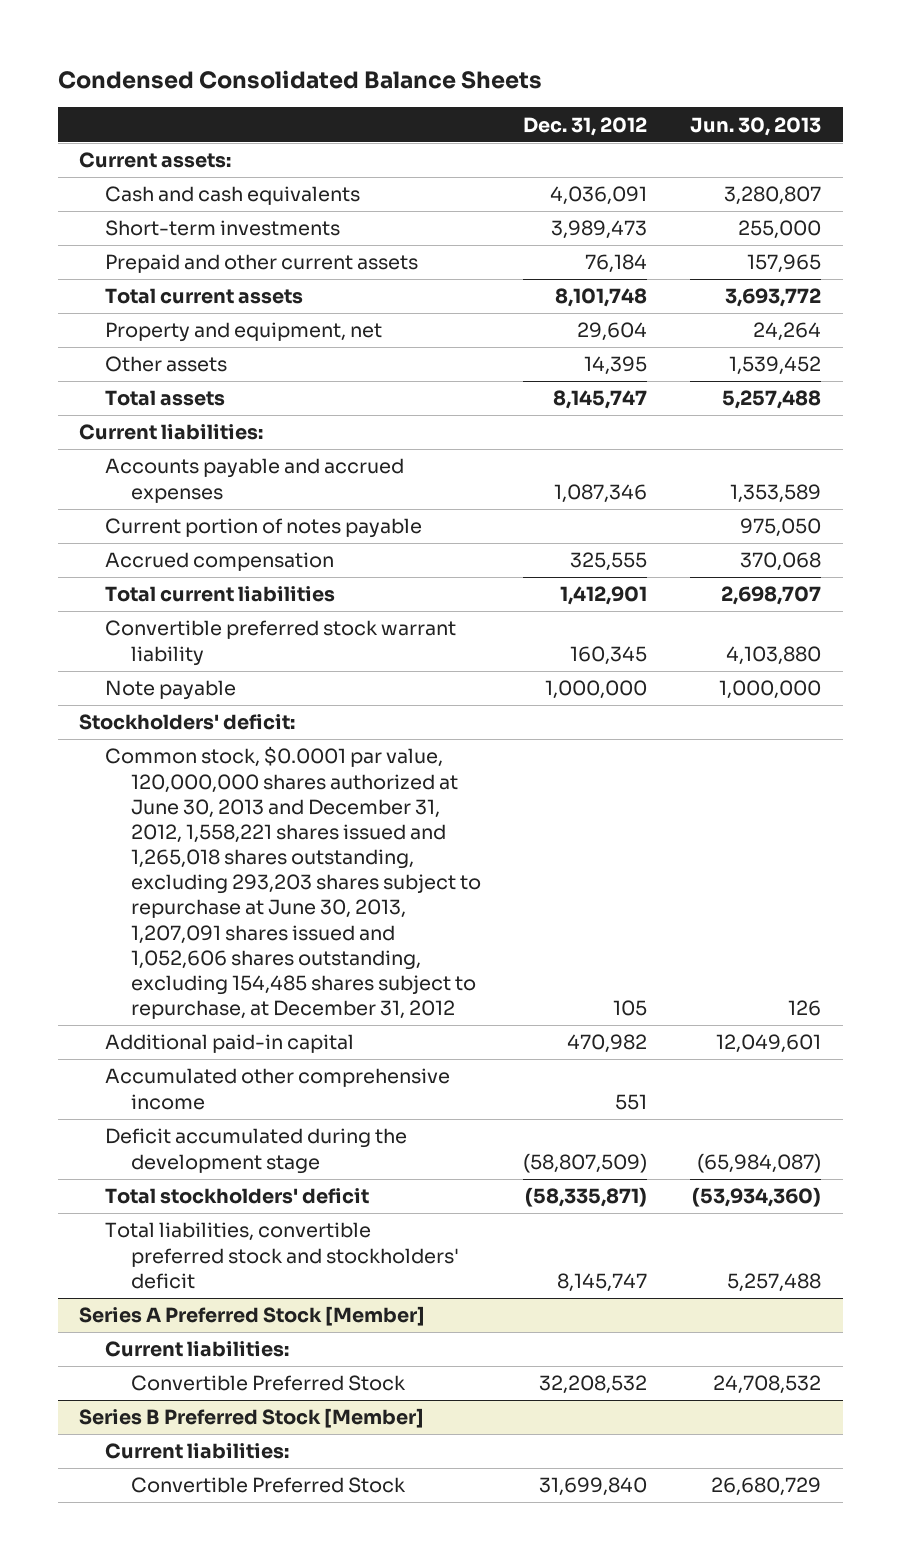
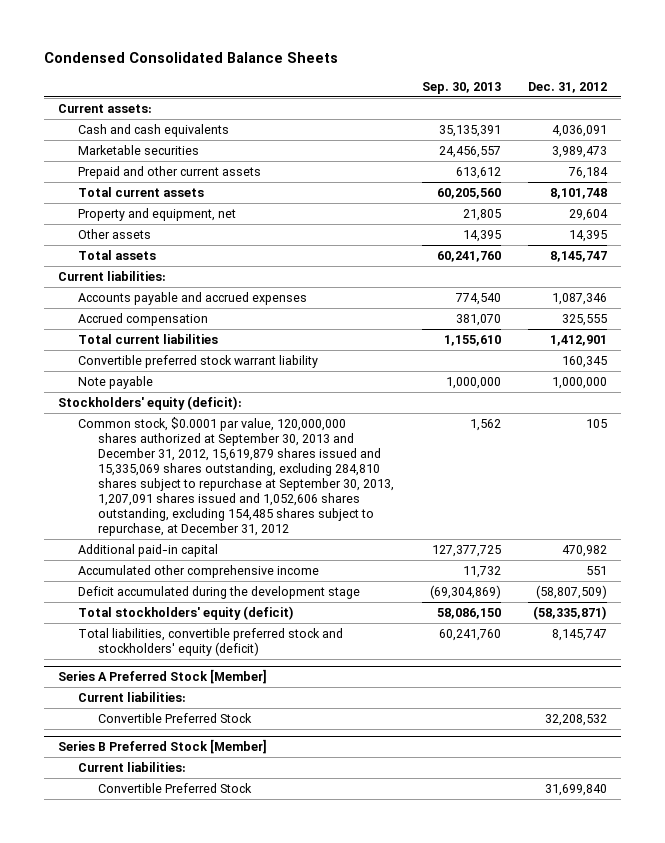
[690,116,822,136] Jun. 30, 2013 -> none
none -> [421,81,501,94] Sep. 30, 2013
[104,220,340,237] Short-term investments -> [77,144,199,155] Marketable securities
[104,518,422,539] Current portion of notes payable -> none
[79,714,296,731] Stockholders' deficit: -> [57,395,242,410] Stockholders' equity (deficit):
[104,746,481,1020] Common stock, $0.0001 par value, 120,000,000 shares authorized at June 30, 2013 and December 31, 2012, 1,558,221 shares issued and 1,265,018 shares outstanding, excluding 293,203 shares subject to repurchase at June 30, 2013, 1,207,091 shares issued and 1,052,606 shares outstanding, excluding 154,485 shares subject to repurchase, at December 31, 2012 -> [77,416,394,537] Common stock, $0.0001 par value, 120,000,000 shares authorized at September 30, 2013 and December 31, 2012, 15,619,879 shares issued and 15,335,069 shares outstanding, excluding 284,810 shares subject to repurchase at September 30, 2013, 1,207,091 shares issued and 1,052,606 shares outstanding, excluding 154,485 shares subject to repurchase, at December 31, 2012
[104,1188,369,1205] Total stockholders' deficit -> [77,605,294,620] Total stockholders' equity (deficit)
[104,1222,459,1289] Total liabilities, convertible preferred stock and stockholders' deficit -> [77,627,343,656] Total liabilities, convertible preferred stock and stockholders' equity (deficit)

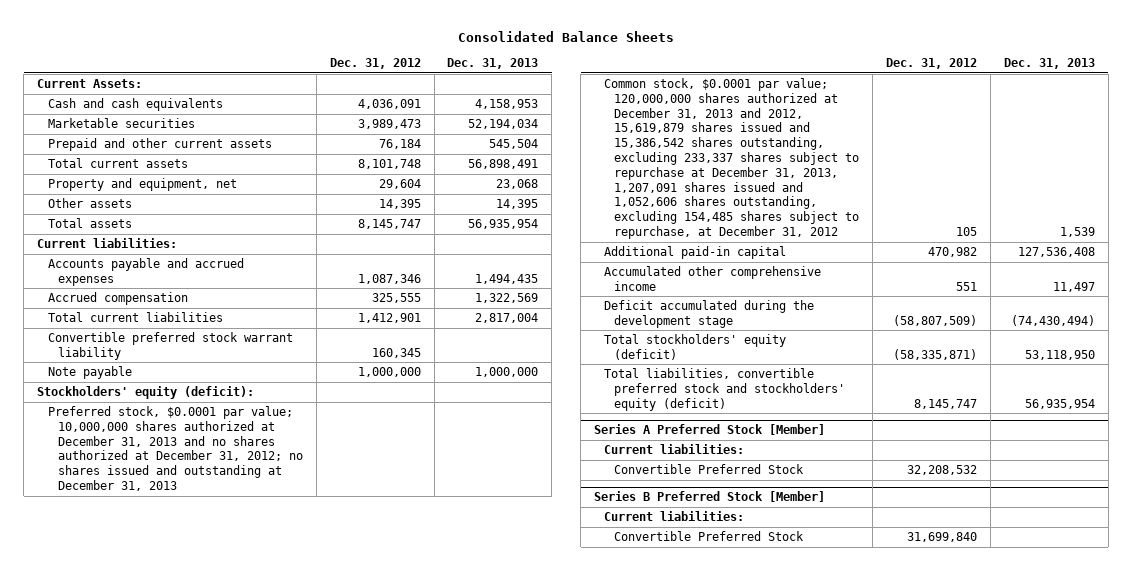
[43,52,338,64] Condensed Consolidated Balance Sheets -> [458,30,675,42] Consolidated Balance Sheets
[421,81,501,94] Sep. 30, 2013 -> none
none -> [447,58,539,70] Dec. 31, 2013
[57,103,152,113] Current assets: -> [37,78,143,88] Current Assets:
none -> [47,405,303,492] Preferred stock, $0.0001 par value; 10,000,000 shares authorized at December 31, 2013 and no shares authorized at December 31, 2012; no shares issued and outstanding at December 31, 2013
[77,416,394,537] Common stock, $0.0001 par value, 120,000,000 shares authorized at September 30, 2013 and December 31, 2012, 15,619,879 shares issued and 15,335,069 shares outstanding, excluding 284,810 shares subject to repurchase at September 30, 2013, 1,207,091 shares issued and 1,052,606 shares outstanding, excluding 154,485 shares subject to repurchase, at December 31, 2012 -> [604,77,860,240] Common stock, $0.0001 par value; 120,000,000 shares authorized at December 31, 2013 and 2012, 15,619,879 shares issued and 15,386,542 shares outstanding, excluding 233,337 shares subject to repurchase at December 31, 2013, 1,207,091 shares issued and 1,052,606 shares outstanding, excluding 154,485 shares subject to repurchase, at December 31, 2012

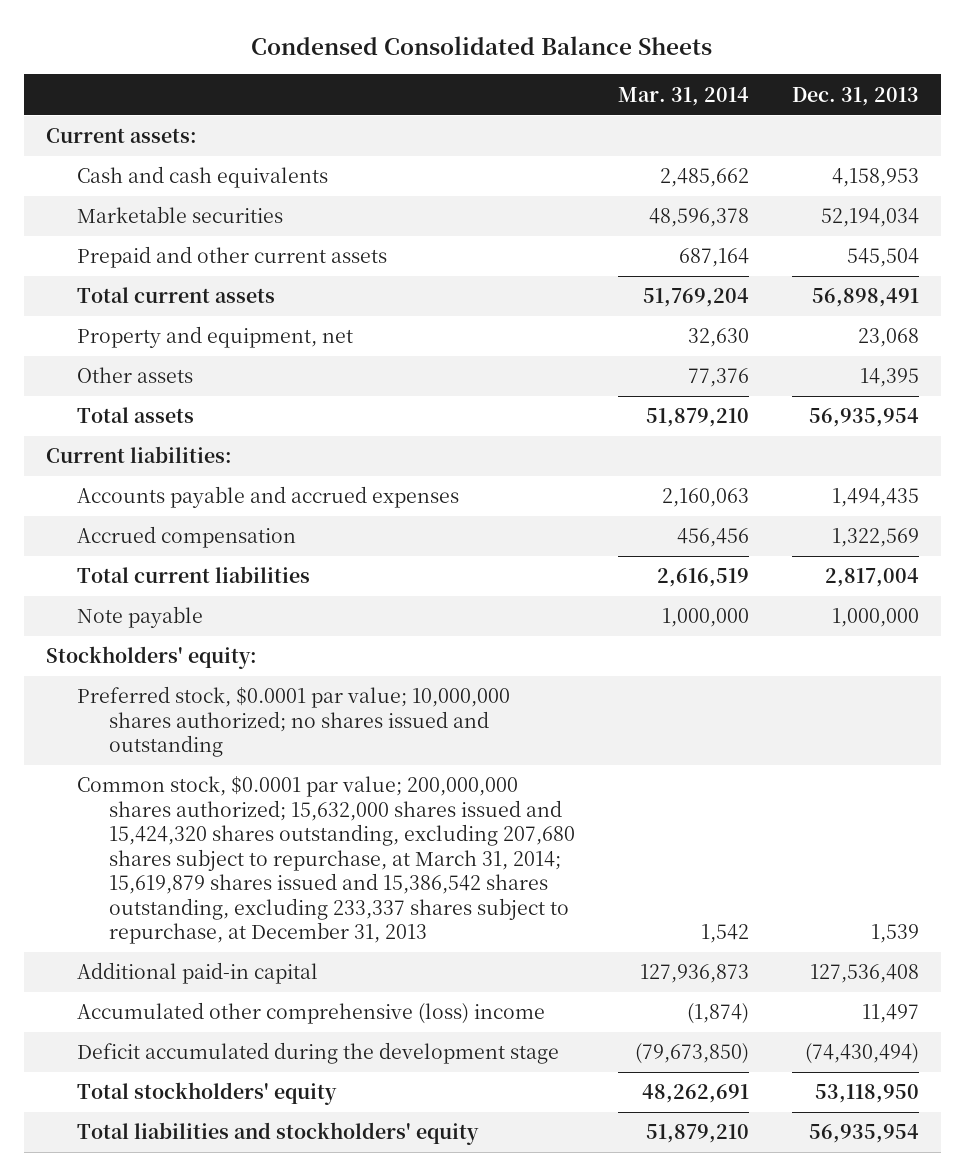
[458,30,675,42] Consolidated Balance Sheets -> [251,35,713,55] Condensed Consolidated Balance Sheets
[329,58,421,70] Dec. 31, 2012 -> none
none -> [617,86,749,106] Mar. 31, 2014
[37,78,143,88] Current Assets: -> [45,128,197,144] Current assets:
[47,331,293,360] Convertible preferred stock warrant liability -> none
[37,385,255,399] Stockholders' equity (deficit): -> [45,646,257,670] Stockholders' equity:
[47,405,303,492] Preferred stock, $0.0001 par value; 10,000,000 shares authorized at December 31, 2013 and no shares authorized at December 31, 2012; no shares issued and outstanding at December 31, 2013 -> [77,686,511,758] Preferred stock, $0.0001 par value; 10,000,000 shares authorized; no shares issued and outstanding
[604,77,860,240] Common stock, $0.0001 par value; 120,000,000 shares authorized at December 31, 2013 and 2012, 15,619,879 shares issued and 15,386,542 shares outstanding, excluding 233,337 shares subject to repurchase at December 31, 2013, 1,207,091 shares issued and 1,052,606 shares outstanding, excluding 154,485 shares subject to repurchase, at December 31, 2012 -> [77,776,575,945] Common stock, $0.0001 par value; 200,000,000 shares authorized; 15,632,000 shares issued and 15,424,320 shares outstanding, excluding 207,680 shares subject to repurchase, at March 31, 2014; 15,619,879 shares issued and 15,386,542 shares outstanding, excluding 233,337 shares subject to repurchase, at December 31, 2013
[604,265,822,291] Accumulated other comprehensive income -> [77,1002,546,1025] Accumulated other comprehensive (loss) income
[593,424,825,436] Series A Preferred Stock [Member] -> none
[604,443,745,454] Current liabilities: -> none
[614,463,805,474] Convertible Preferred Stock -> none
[593,491,825,503] Series B Preferred Stock [Member] -> none
[604,510,745,521] Current liabilities: -> none
[614,530,805,541] Convertible Preferred Stock -> none
[604,333,787,360] Total stockholders' equity (deficit) -> [77,1082,338,1106] Total stockholders' equity
[604,367,846,411] Total liabilities, convertible preferred stock and stockholders' equity (deficit) -> [77,1122,480,1146] Total liabilities and stockholders' equity

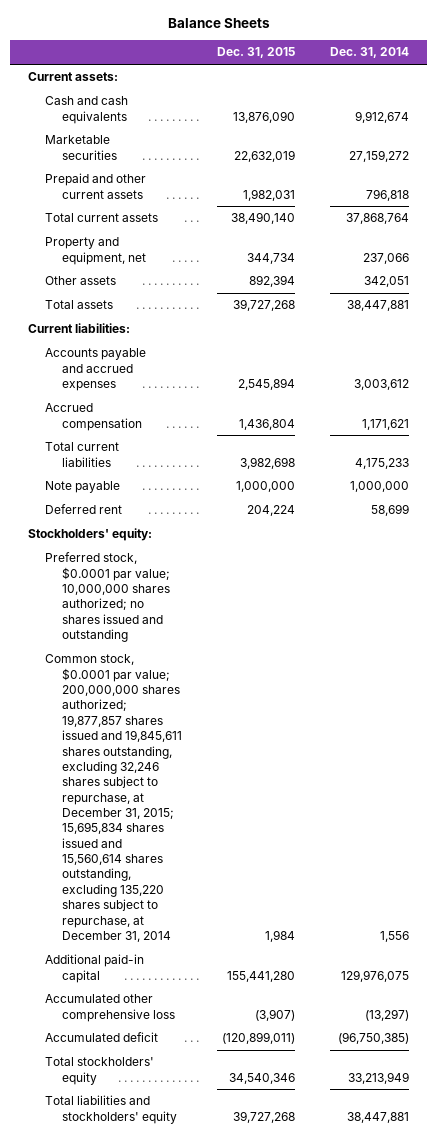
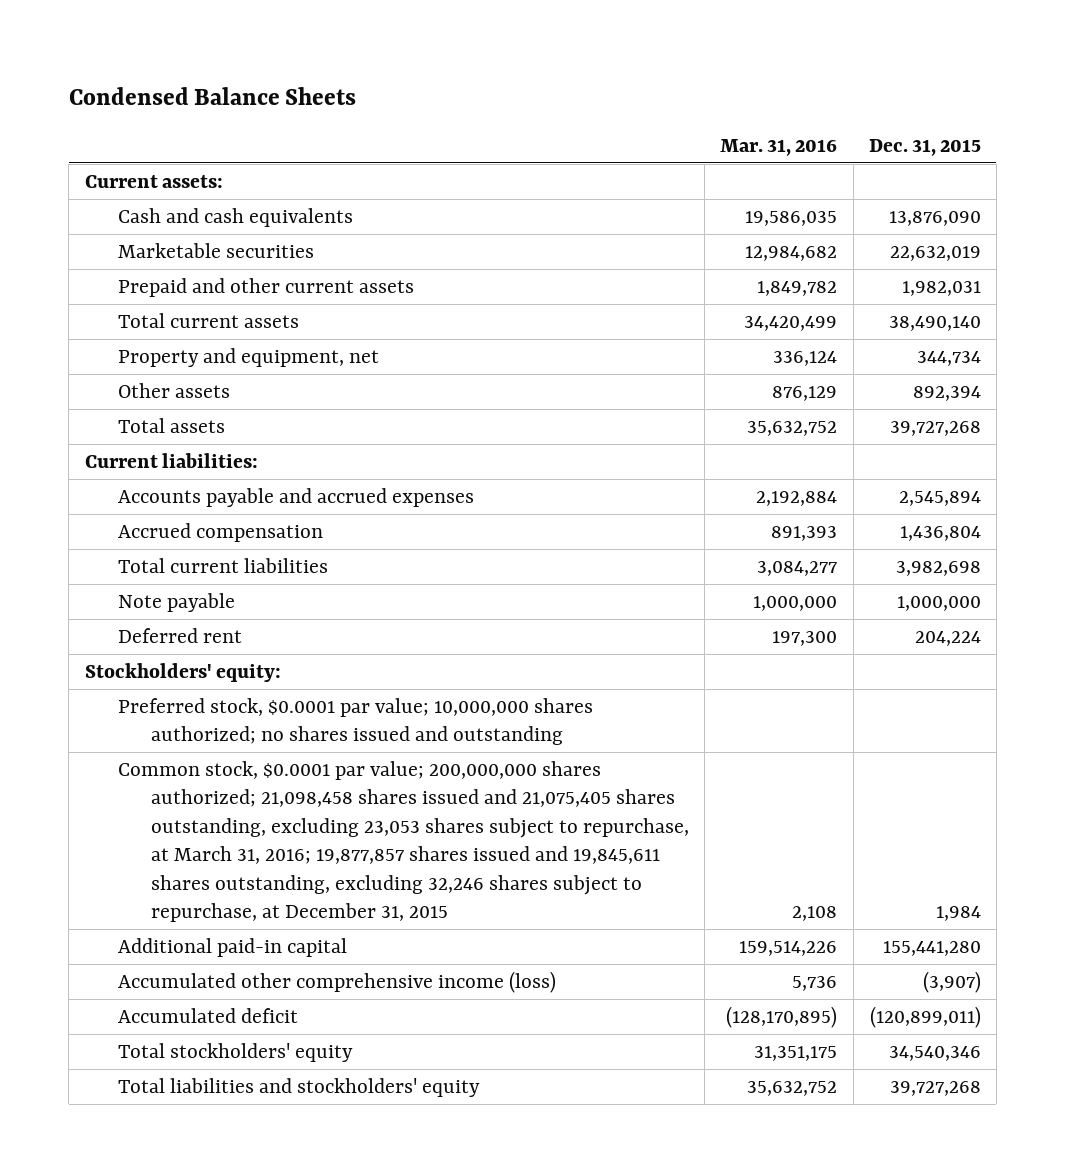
[167,18,270,29] Balance Sheets -> [68,86,356,105] Condensed Balance Sheets
[330,47,410,59] Dec. 31, 2014 -> none
none -> [720,138,838,156] Mar. 31, 2016
[44,654,182,942] Common stock, $0.0001 par value; 200,000,000 shares authorized; 19,877,857 shares issued and 19,845,611 shares outstanding, excluding 32,246 shares subject to repurchase, at December 31, 2015; 15,695,834 shares issued and 15,560,614 shares outstanding, excluding 135,220 shares subject to repurchase, at December 31, 2014 -> [117,761,690,922] Common stock, $0.0001 par value; 200,000,000 shares authorized; 21,098,458 shares issued and 21,075,405 shares outstanding, excluding 23,053 shares subject to repurchase, at March 31, 2016; 19,877,857 shares issued and 19,845,611 shares outstanding, excluding 32,246 shares subject to repurchase, at December 31, 2015
[44,994,175,1022] Accumulated other comprehensive loss -> [117,971,556,994] Accumulated other comprehensive income (loss)

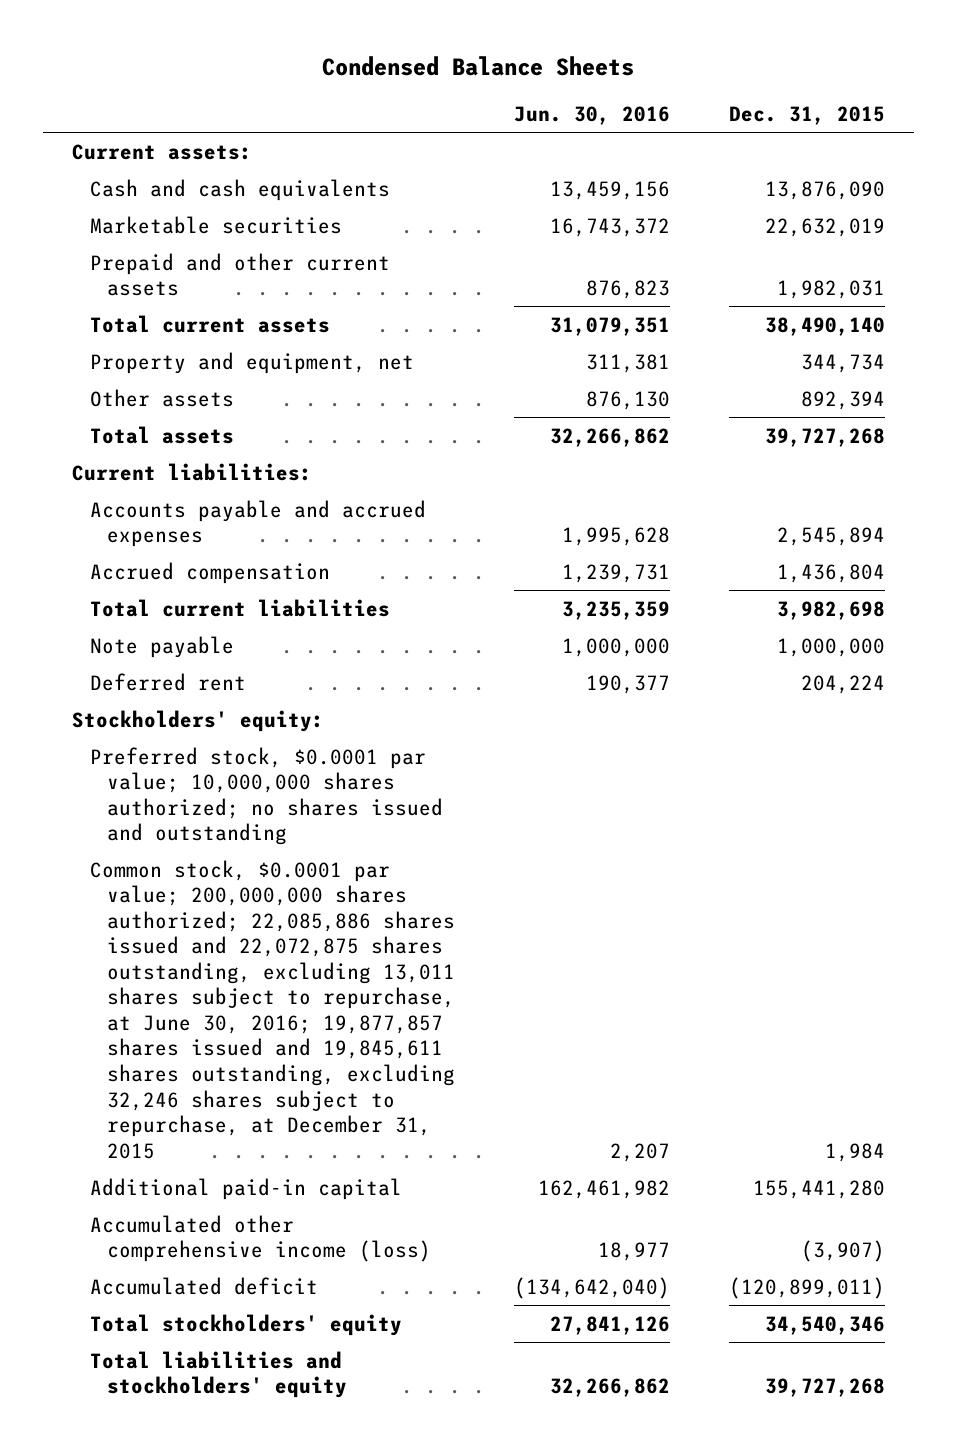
[720,138,838,156] Mar. 31, 2016 -> none
none -> [514,105,671,125] Jun. 30, 2016
[117,761,690,922] Common stock, $0.0001 par value; 200,000,000 shares authorized; 21,098,458 shares issued and 21,075,405 shares outstanding, excluding 23,053 shares subject to repurchase, at March 31, 2016; 19,877,857 shares issued and 19,845,611 shares outstanding, excluding 32,246 shares subject to repurchase, at December 31, 2015 -> [89,859,456,1159] Common stock, $0.0001 par value; 200,000,000 shares authorized; 22,085,886 shares issued and 22,072,875 shares outstanding, excluding 13,011 shares subject to repurchase, at June 30, 2016; 19,877,857 shares issued and 19,845,611 shares outstanding, excluding 32,246 shares subject to repurchase, at December 31, 2015

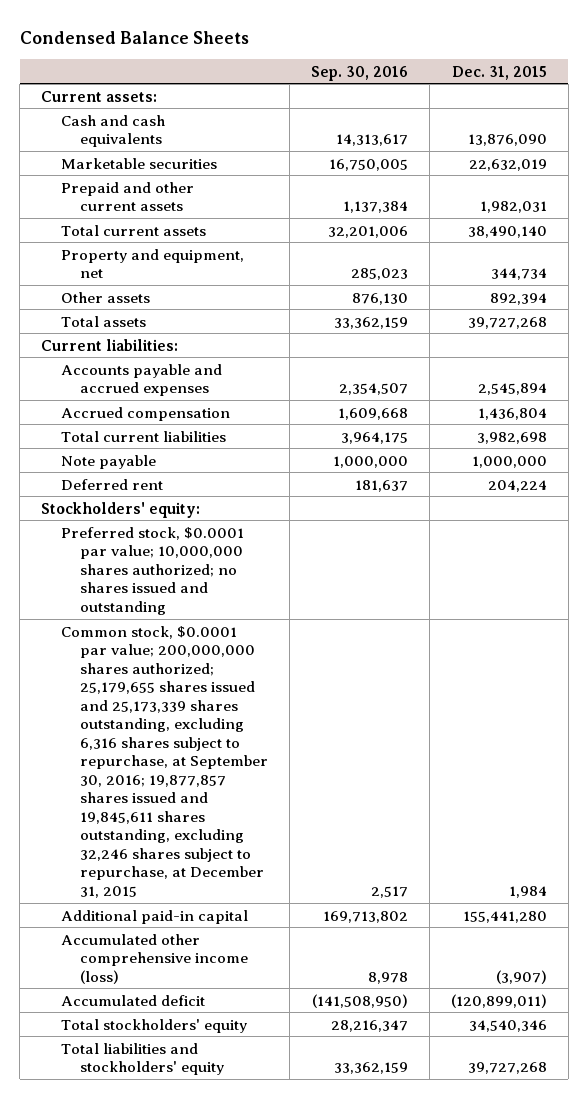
[514,105,671,125] Jun. 30, 2016 -> none
none -> [310,65,408,81] Sep. 30, 2016
[89,859,456,1159] Common stock, $0.0001 par value; 200,000,000 shares authorized; 22,085,886 shares issued and 22,072,875 shares outstanding, excluding 13,011 shares subject to repurchase, at June 30, 2016; 19,877,857 shares issued and 19,845,611 shares outstanding, excluding 32,246 shares subject to repurchase, at December 31, 2015 -> [60,625,268,898] Common stock, $0.0001 par value; 200,000,000 shares authorized; 25,179,655 shares issued and 25,173,339 shares outstanding, excluding 6,316 shares subject to repurchase, at September 30, 2016; 19,877,857 shares issued and 19,845,611 shares outstanding, excluding 32,246 shares subject to repurchase, at December 31, 2015

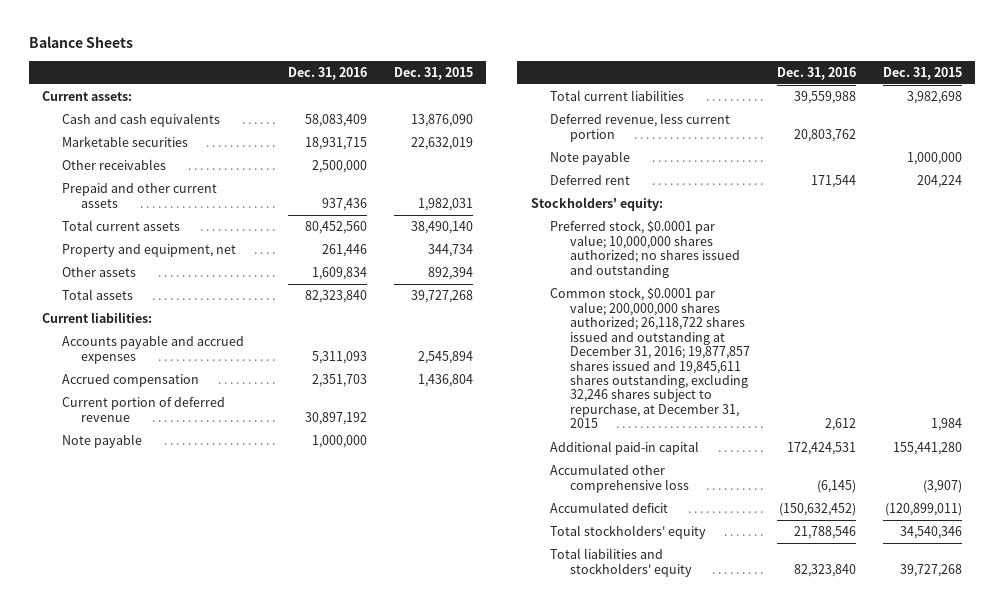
[19,30,249,44] Condensed Balance Sheets -> [28,36,133,49] Balance Sheets
[310,65,408,81] Sep. 30, 2016 -> none
none -> [288,66,368,80] Dec. 31, 2016
none -> [61,159,166,171] Other receivables
none -> [61,397,225,422] Current portion of deferred revenue
none -> [61,434,142,449] Note payable
none -> [550,113,731,142] Deferred revenue, less current portion
[60,625,268,898] Common stock, $0.0001 par value; 200,000,000 shares authorized; 25,179,655 shares issued and 25,173,339 shares outstanding, excluding 6,316 shares subject to repurchase, at September 30, 2016; 19,877,857 shares issued and 19,845,611 shares outstanding, excluding 32,246 shares subject to repurchase, at December 31, 2015 -> [550,287,750,429] Common stock, $0.0001 par value; 200,000,000 shares authorized; 26,118,722 shares issued and outstanding at December 31, 2016; 19,877,857 shares issued and 19,845,611 shares outstanding, excluding 32,246 shares subject to repurchase, at December 31, 2015
[60,933,248,984] Accumulated other comprehensive income (loss) -> [550,464,689,493] Accumulated other comprehensive loss

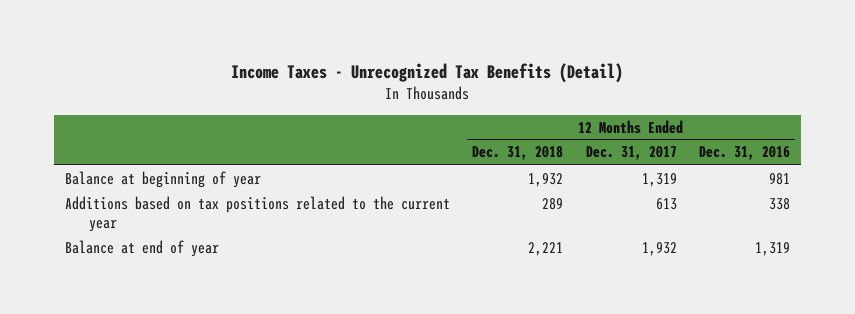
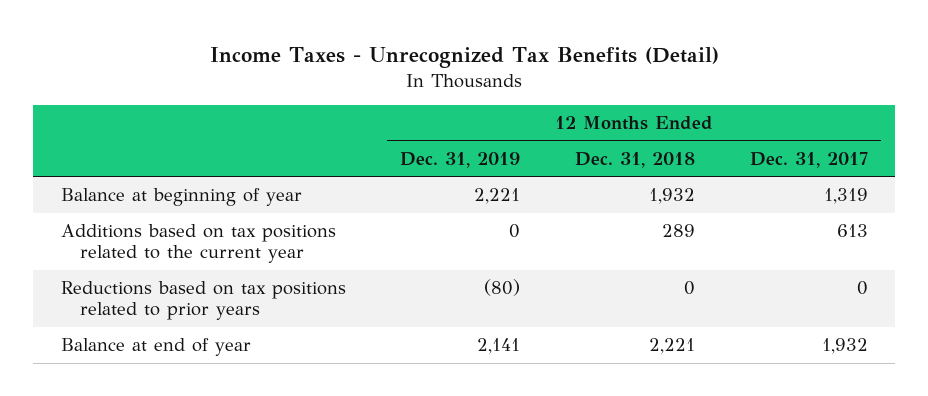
[698,146,790,161] Dec. 31, 2016 -> none
none -> [400,151,521,168] Dec. 31, 2019
none -> [60,281,346,321] Reductions based on tax positions related to prior years

